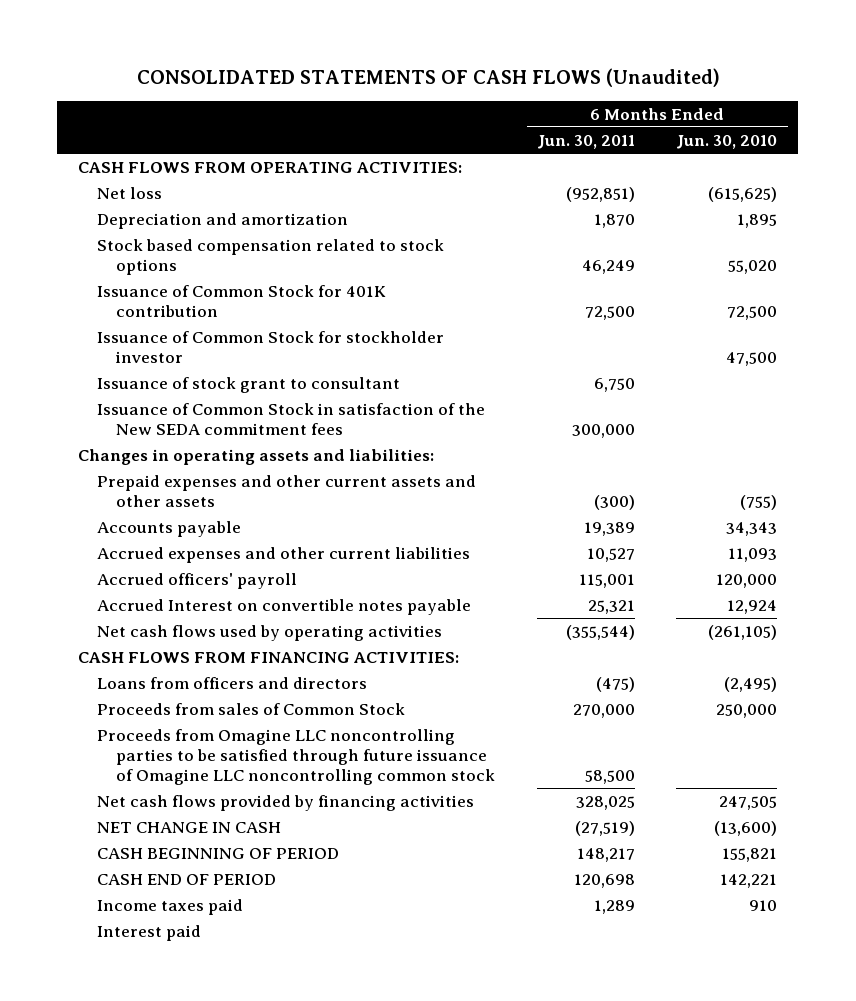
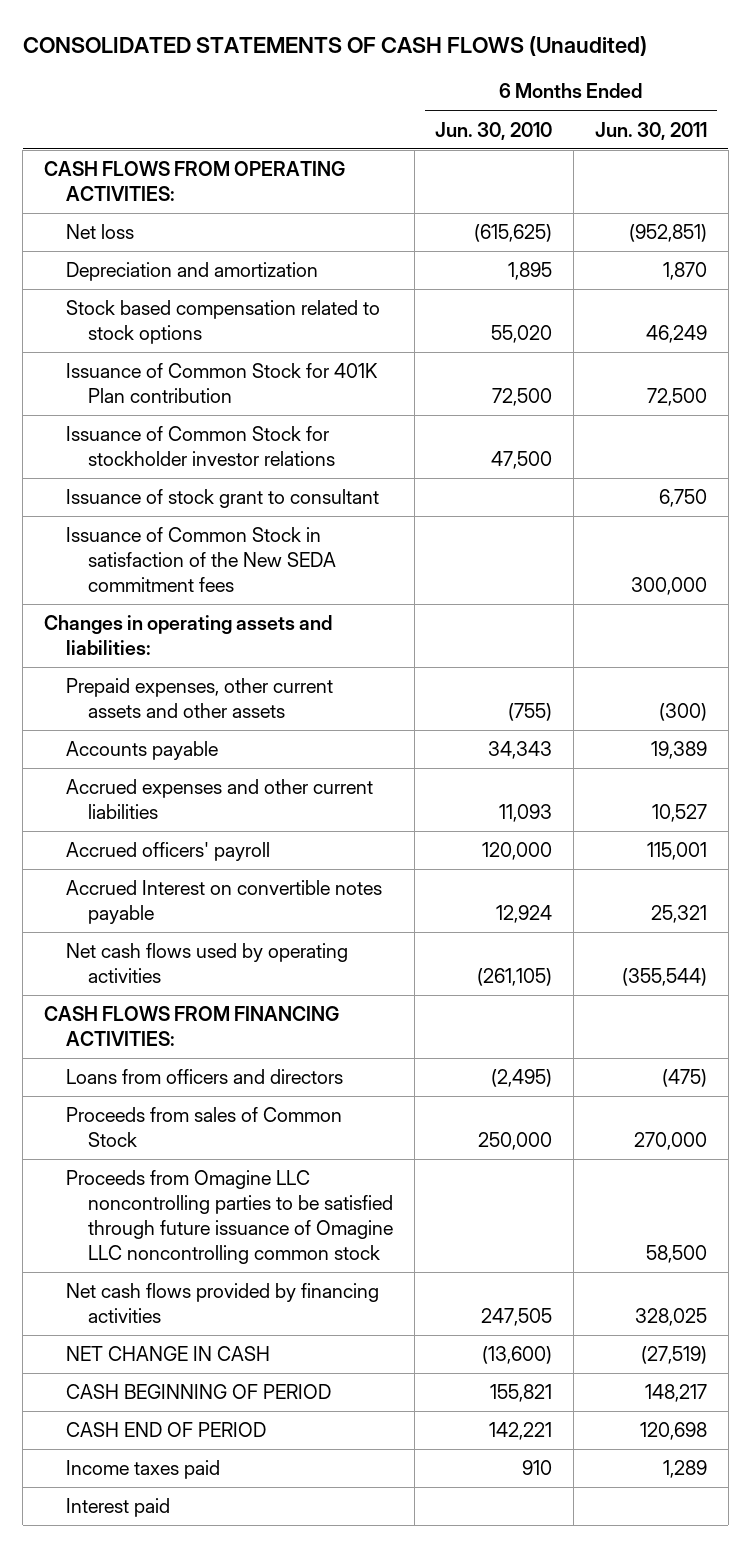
[97,284,387,317] Issuance of Common Stock for 401K contribution -> [65,363,378,404] Issuance of Common Stock for 401K Plan contribution
[97,330,445,363] Issuance of Common Stock for stockholder investor -> [65,426,335,467] Issuance of Common Stock for stockholder investor relations
[97,474,477,507] Prepaid expenses and other current assets and other assets -> [65,678,333,719] Prepaid expenses, other current assets and other assets

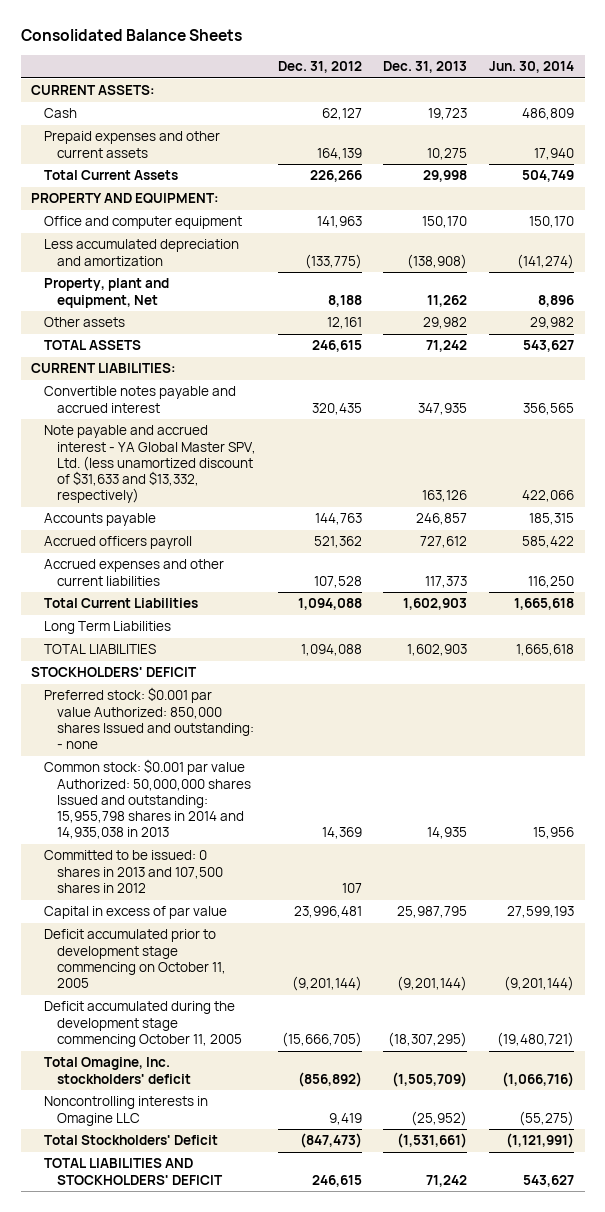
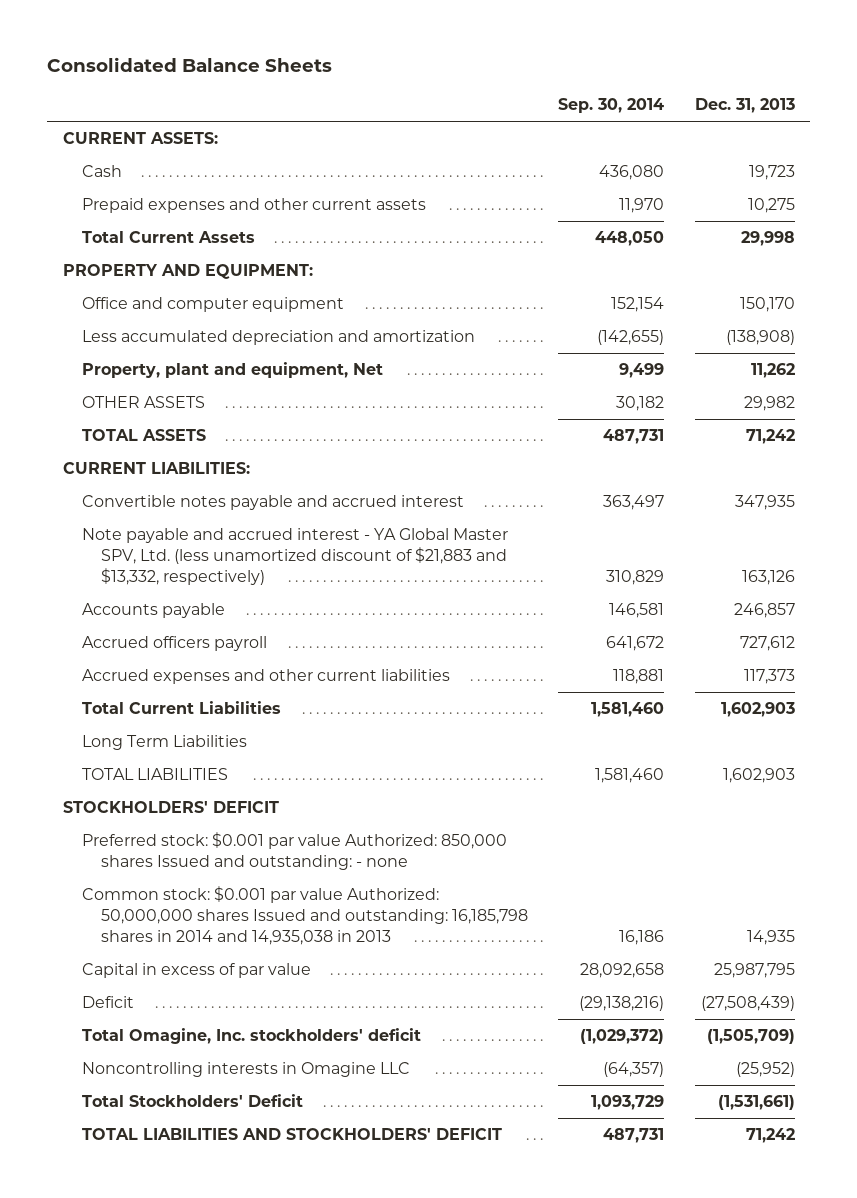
[277,61,362,74] Dec. 31, 2012 -> none
[489,61,575,74] Jun. 30, 2014 -> none
none -> [558,98,665,114] Sep. 30, 2014
[44,317,126,328] Other assets -> [81,396,205,409] OTHER ASSETS
[44,425,257,504] Note payable and accrued interest - YA Global Master SPV, Ltd. (less unamortized discount of $31,633 and $13,332, respectively) -> [81,528,508,585] Note payable and accrued interest - YA Global Master SPV, Ltd. (less unamortized discount of $21,883 and $13,332, respectively)
[44,850,224,893] Committed to be issued: 0 shares in 2013 and 107,500 shares in 2012 -> none
[44,759,252,840] Common stock: $0.001 par value Authorized: 50,000,000 shares Issued and outstanding: 15,955,798 shares in 2014 and 14,935,038 in 2013 -> [81,886,528,945] Common stock: $0.001 par value Authorized: 50,000,000 shares Issued and outstanding: 16,185,798 shares in 2014 and 14,935,038 in 2013
[44,929,227,989] Deficit accumulated prior to development stage commencing on October 11, 2005 -> none
[44,1001,243,1047] Deficit accumulated during the development stage commencing October 11, 2005 -> none
none -> [81,996,134,1009] Deficit

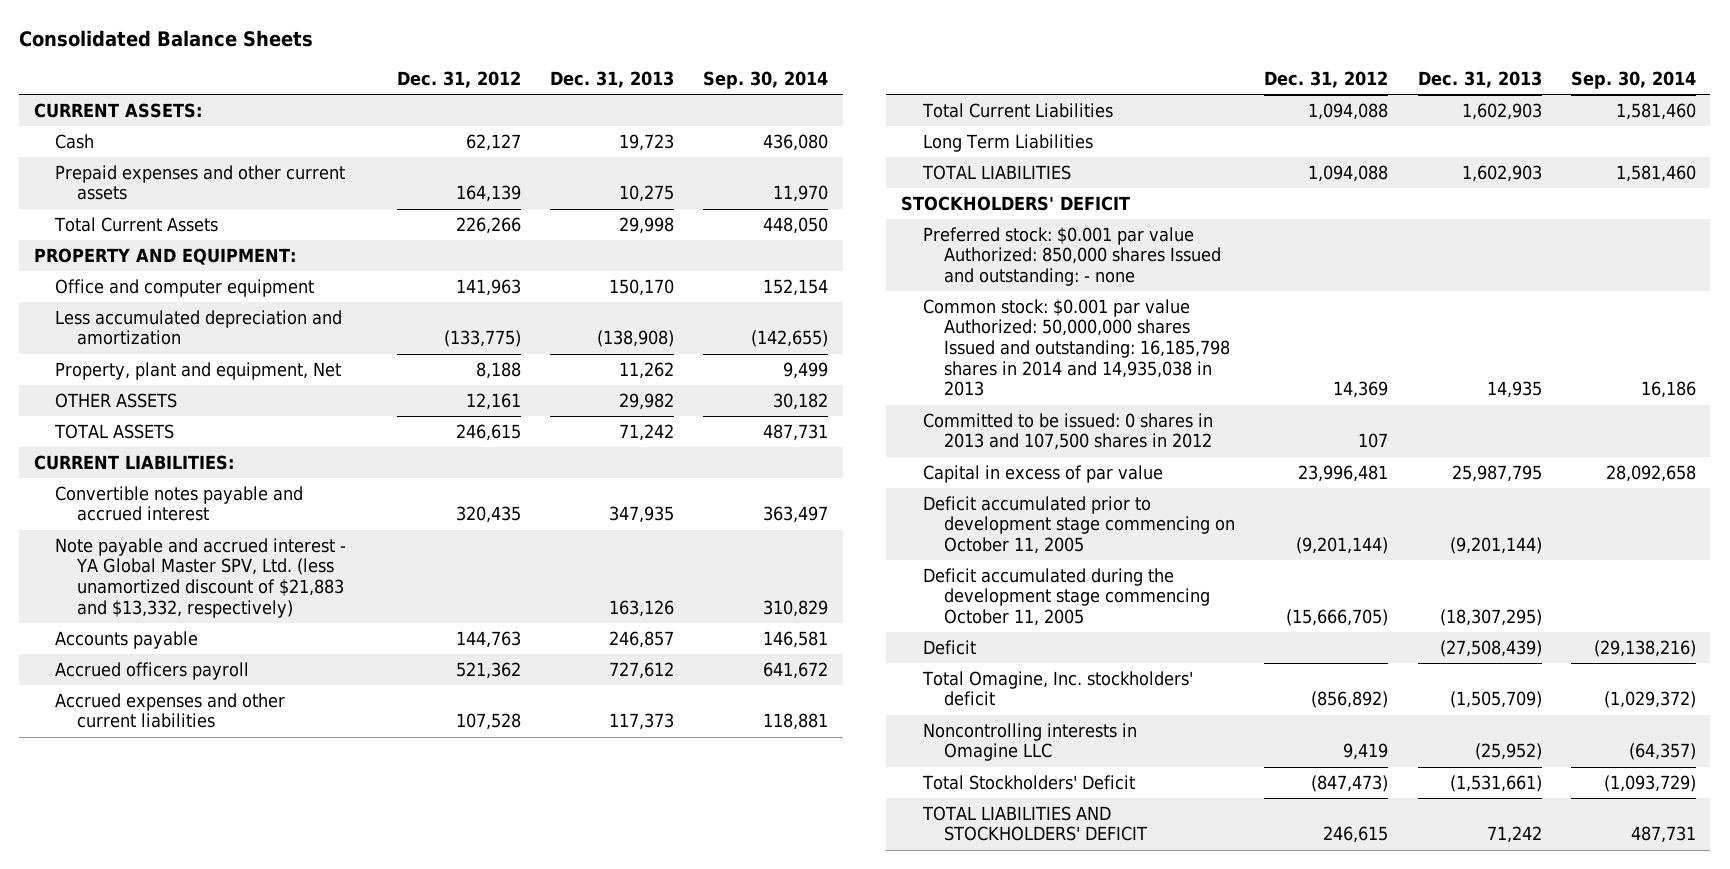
none -> [397,71,522,89] Dec. 31, 2012
none -> [922,412,1213,451] Committed to be issued: 0 shares in 2013 and 107,500 shares in 2012
none -> [922,495,1236,555] Deficit accumulated prior to development stage commencing on October 11, 2005
none -> [922,567,1211,627] Deficit accumulated during the development stage commencing October 11, 2005
[591,1095,665,1111] 1,093,729 -> [1603,774,1696,792] (1,093,729)

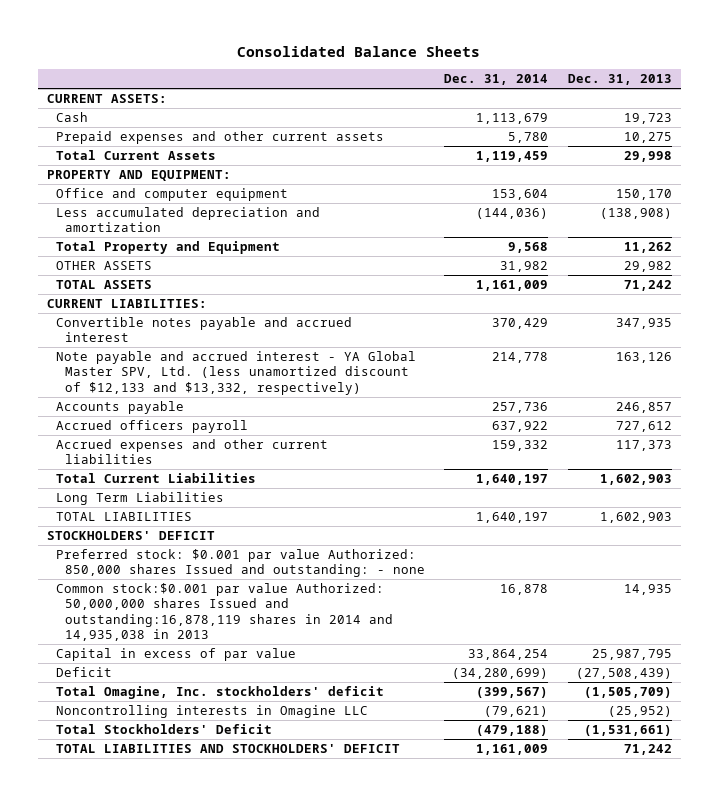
[397,71,522,89] Dec. 31, 2012 -> none
[703,71,829,90] Sep. 30, 2014 -> none
none -> [444,74,549,86] Dec. 31, 2014
[55,361,342,380] Property, plant and equipment, Net -> [56,240,281,254] Total Property and Equipment
[55,537,347,618] Note payable and accrued interest - YA Global Master SPV, Ltd. (less unamortized discount of $21,883 and $13,332, respectively) -> [56,350,417,395] Note payable and accrued interest - YA Global Master SPV, Ltd. (less unamortized discount of $12,133 and $13,332, respectively)
[922,412,1213,451] Committed to be issued: 0 shares in 2013 and 107,500 shares in 2012 -> none
[922,298,1231,397] Common stock: $0.001 par value Authorized: 50,000,000 shares Issued and outstanding: 16,185,798 shares in 2014 and 14,935,038 in 2013 -> [56,582,394,641] Common stock:$0.001 par value Authorized: 50,000,000 shares Issued and outstanding:16,878,119 shares in 2014 and 14,935,038 in 2013
[922,495,1236,555] Deficit accumulated prior to development stage commencing on October 11, 2005 -> none
[922,567,1211,627] Deficit accumulated during the development stage commencing October 11, 2005 -> none

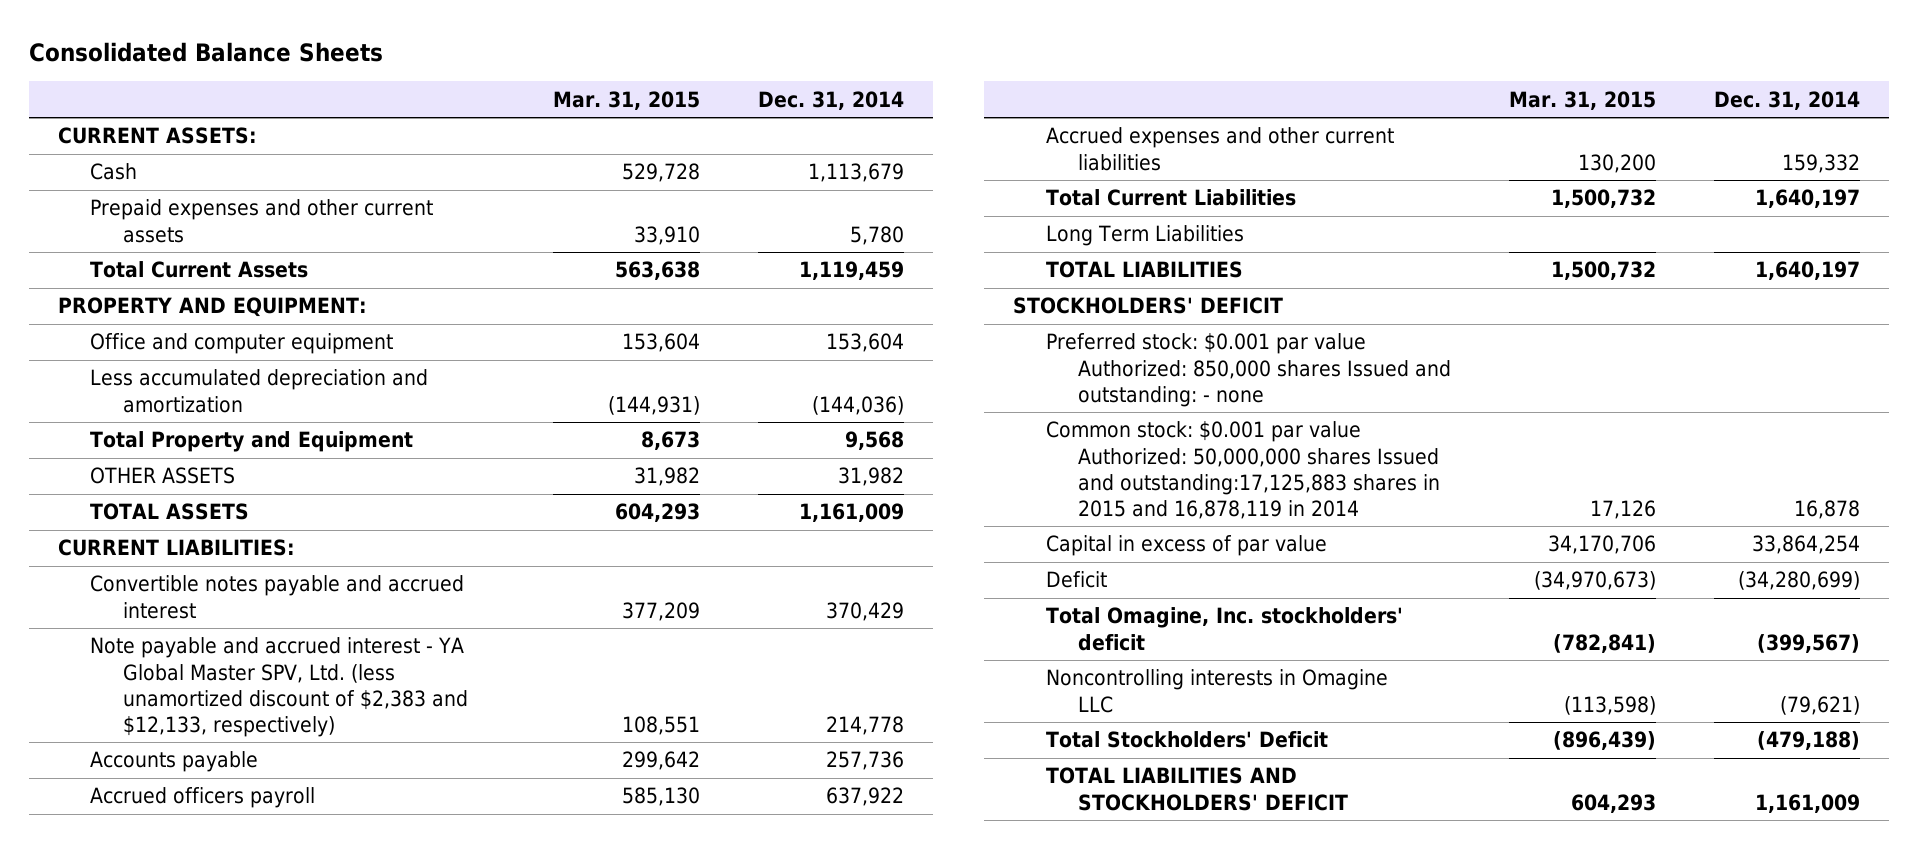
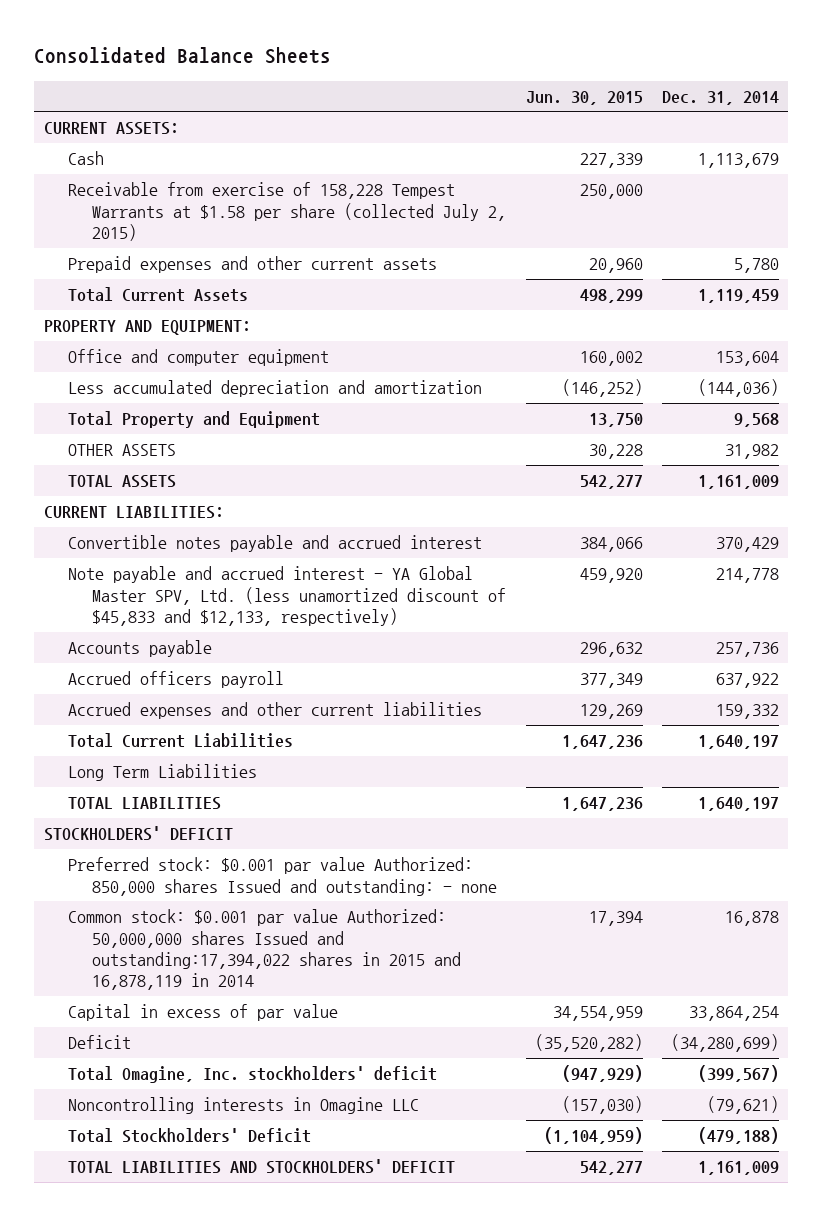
[553,90,701,110] Mar. 31, 2015 -> none
none -> [525,90,643,105] Jun. 30, 2015
none -> [68,182,507,241] Receivable from exercise of 158,228 Tempest Warrants at $1.58 per share (collected July 2, 2015)
[90,637,468,737] Note payable and accrued interest - YA Global Master SPV, Ltd. (less unamortized discount of $2,383 and $12,133, respectively) -> [68,566,507,626] Note payable and accrued interest - YA Global Master SPV, Ltd. (less unamortized discount of $45,833 and $12,133, respectively)
[1045,421,1441,519] Common stock: $0.001 par value Authorized: 50,000,000 shares Issued and outstanding:17,125,883 shares in 2015 and 16,878,119 in 2014 -> [68,909,462,991] Common stock: $0.001 par value Authorized: 50,000,000 shares Issued and outstanding:17,394,022 shares in 2015 and 16,878,119 in 2014

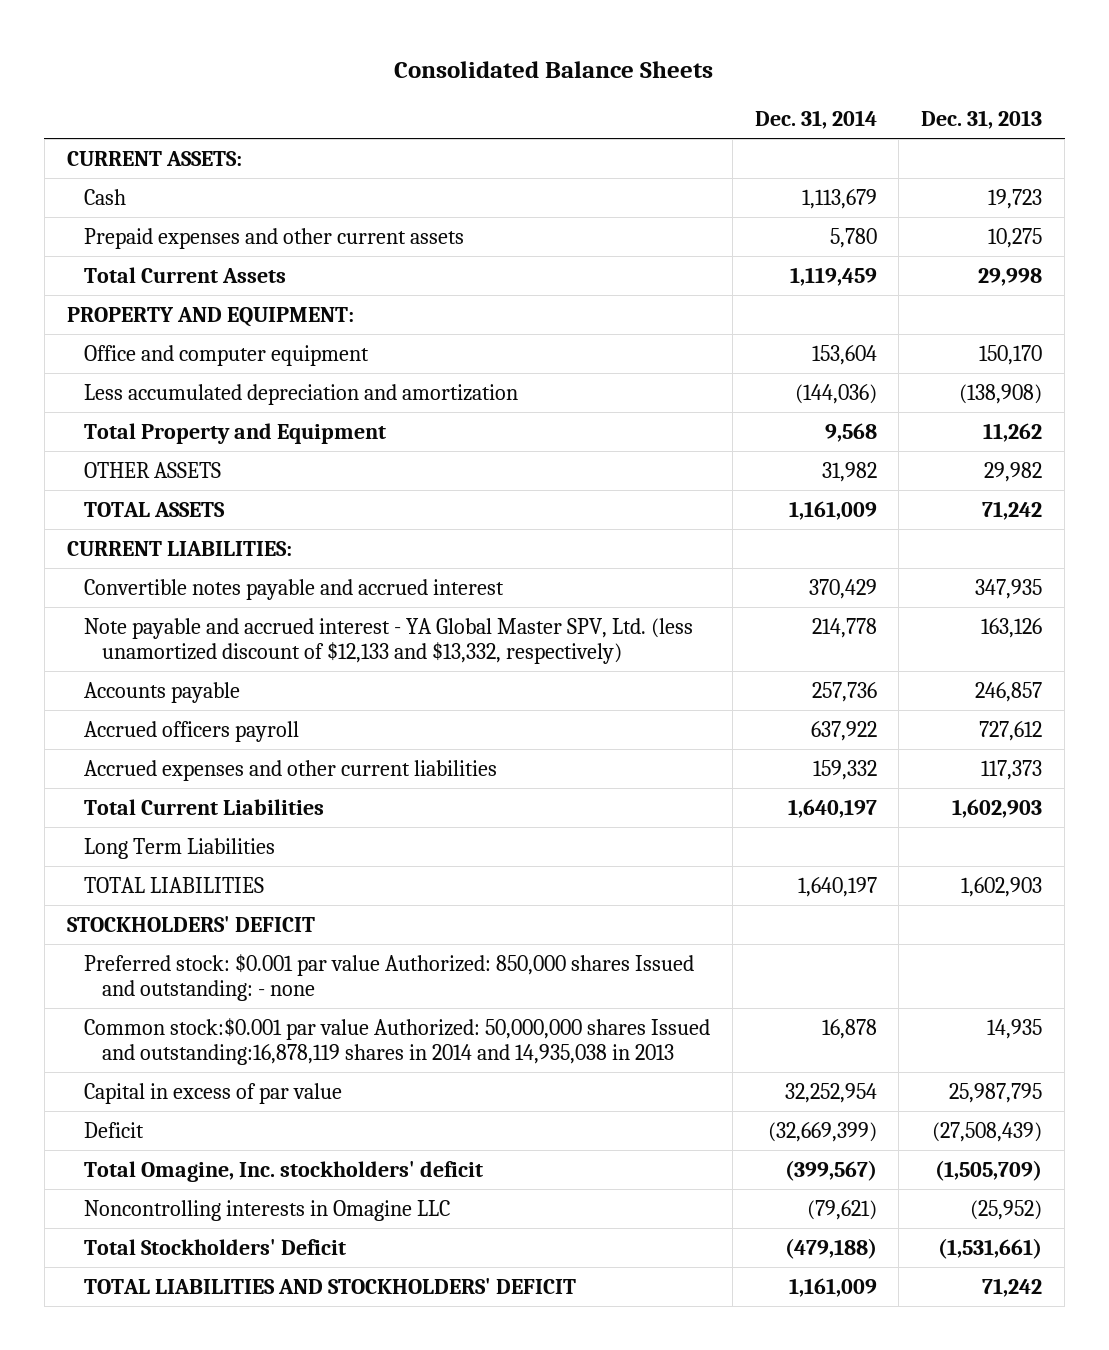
[525,90,643,105] Jun. 30, 2015 -> none
none -> [921,110,1043,130] Dec. 31, 2013
[68,182,507,241] Receivable from exercise of 158,228 Tempest Warrants at $1.58 per share (collected July 2, 2015) -> none
[68,566,507,626] Note payable and accrued interest - YA Global Master SPV, Ltd. (less unamortized discount of $45,833 and $12,133, respectively) -> [84,617,694,664] Note payable and accrued interest - YA Global Master SPV, Ltd. (less unamortized discount of $12,133 and $13,332, respectively)
[68,909,462,991] Common stock: $0.001 par value Authorized: 50,000,000 shares Issued and outstanding:17,394,022 shares in 2015 and 16,878,119 in 2014 -> [84,1017,711,1065] Common stock:$0.001 par value Authorized: 50,000,000 shares Issued and outstanding:16,878,119 shares in 2014 and 14,935,038 in 2013
[688,1006,779,1022] 33,864,254 -> [784,1082,877,1103] 32,252,954
[670,1034,779,1053] (34,280,699) -> [767,1121,877,1142] (32,669,399)

